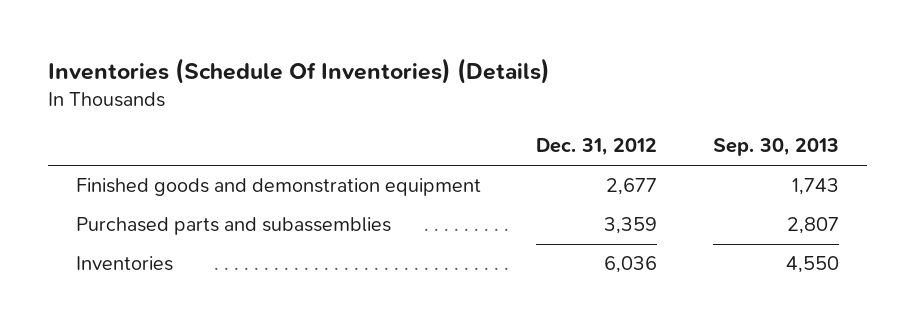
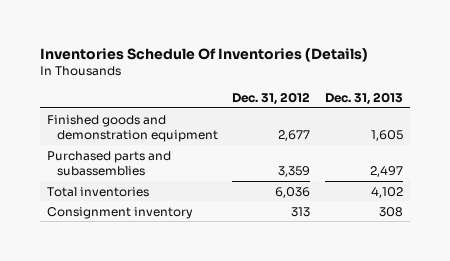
[47,58,550,85] Inventories (Schedule Of Inventories) (Details) -> [39,47,368,62] Inventories Schedule Of Inventories (Details)
[713,138,840,157] Sep. 30, 2013 -> none
none -> [324,91,403,105] Dec. 31, 2013
[75,256,173,272] Inventories -> [46,186,149,197] Total inventories
none -> [46,206,193,219] Consignment inventory

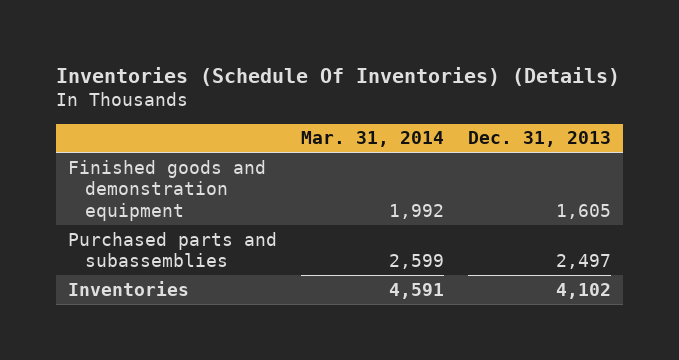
[39,47,368,62] Inventories Schedule Of Inventories (Details) -> [56,67,621,87] Inventories (Schedule Of Inventories) (Details)
[232,91,311,105] Dec. 31, 2012 -> none
none -> [301,131,445,148] Mar. 31, 2014
[46,206,193,219] Consignment inventory -> none
[46,186,149,197] Total inventories -> [68,280,190,296] Inventories

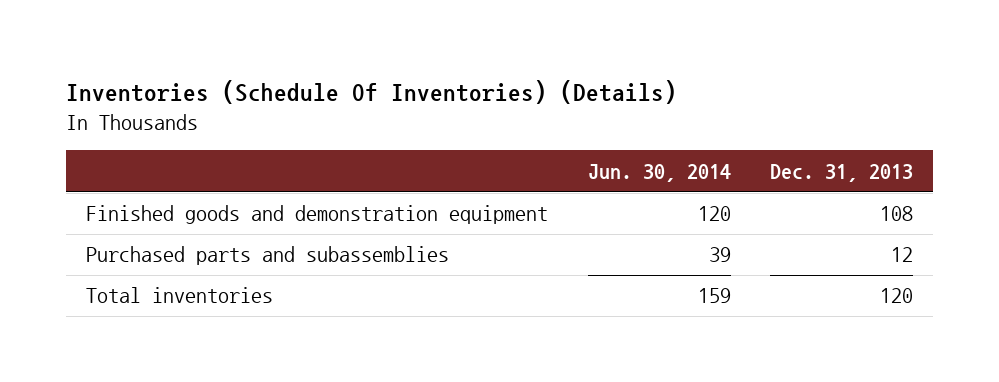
[301,131,445,148] Mar. 31, 2014 -> none
none -> [587,163,731,182] Jun. 30, 2014
[555,204,611,220] 1,605 -> [880,206,914,222] 108
[555,254,611,270] 2,497 -> [891,247,914,263] 12
[68,280,190,296] Inventories -> [85,287,273,304] Total inventories
[555,282,611,299] 4,102 -> [880,288,914,304] 120

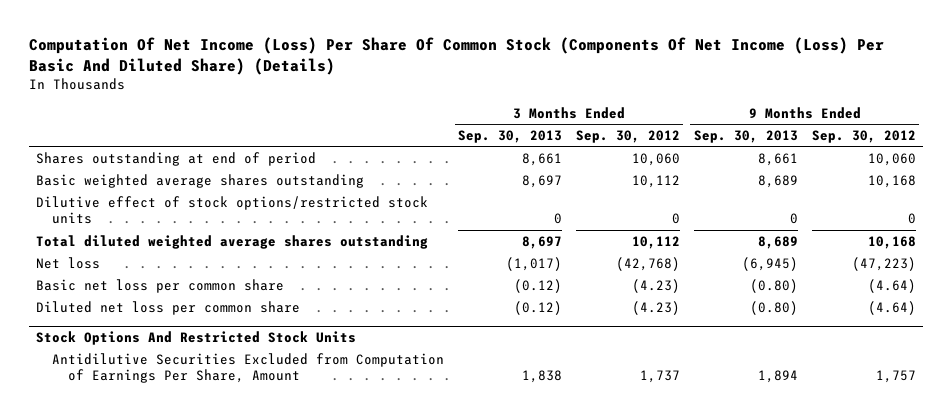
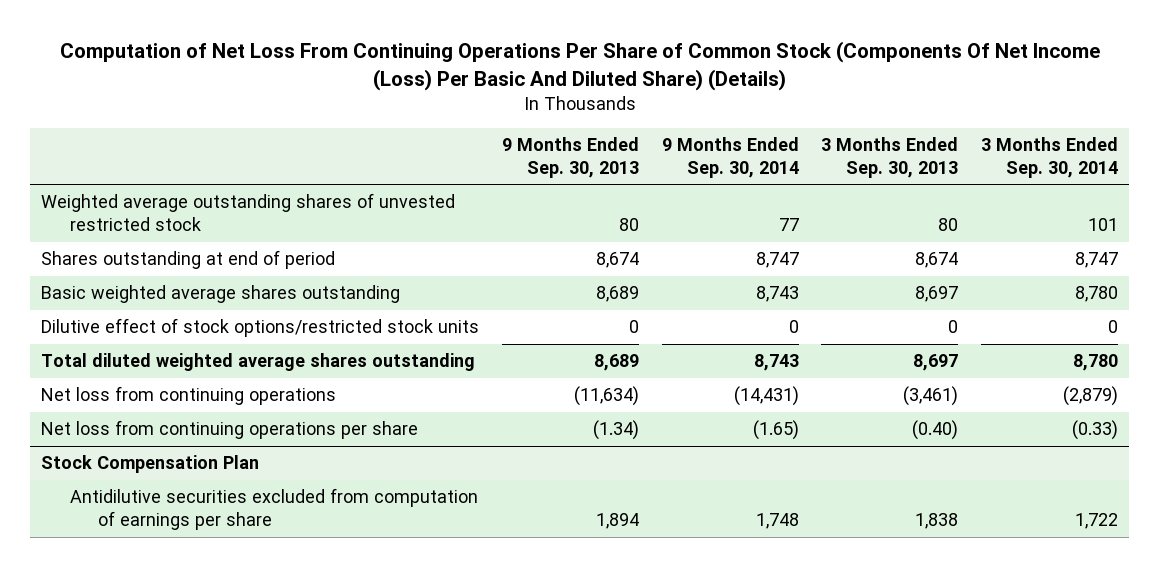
[29,36,885,75] Computation Of Net Income (Loss) Per Share Of Common Stock (Components Of Net Income (Loss) Per Basic And Diluted Share) (Details) -> [59,40,1100,91] Computation of Net Loss From Continuing Operations Per Share of Common Stock (Components Of Net Income (Loss) Per Basic And Diluted Share) (Details)
[575,130,680,144] Sep. 30, 2012 -> none
[811,130,916,144] Sep. 30, 2012 -> none
none -> [661,137,799,178] 9 Months Ended Sep. 30, 2014
none -> [981,137,1119,178] 3 Months Ended Sep. 30, 2014
none -> [41,193,456,232] Weighted average outstanding shares of unvested restricted stock
[522,152,563,166] 8,661 -> [915,252,959,269] 8,674
[757,152,798,166] 8,661 -> [596,252,640,269] 8,674
[36,256,101,269] Net loss -> none
[36,278,285,293] Basic net loss per common share -> none
[36,300,301,315] Diluted net loss per common share -> none
[36,330,357,345] Stock Options And Restricted Stock Units -> none
none -> [41,386,337,406] Net loss from continuing operations
none -> [41,420,419,440] Net loss from continuing operations per share
none -> [41,455,260,474] Stock Compensation Plan
[52,352,445,384] Antidilutive Securities Excluded from Computation of Earnings Per Share, Amount -> [69,488,478,531] Antidilutive securities excluded from computation of earnings per share

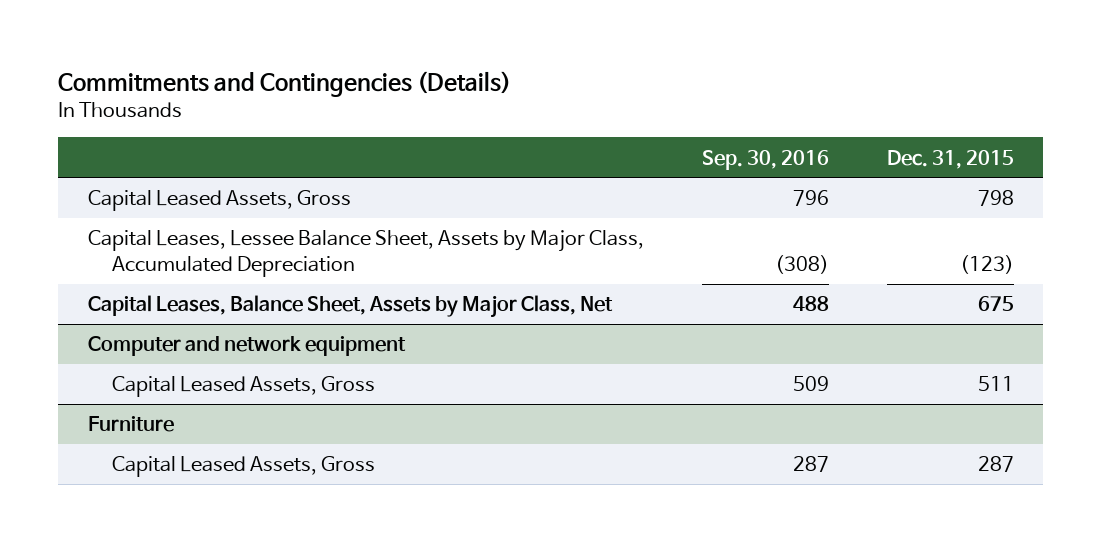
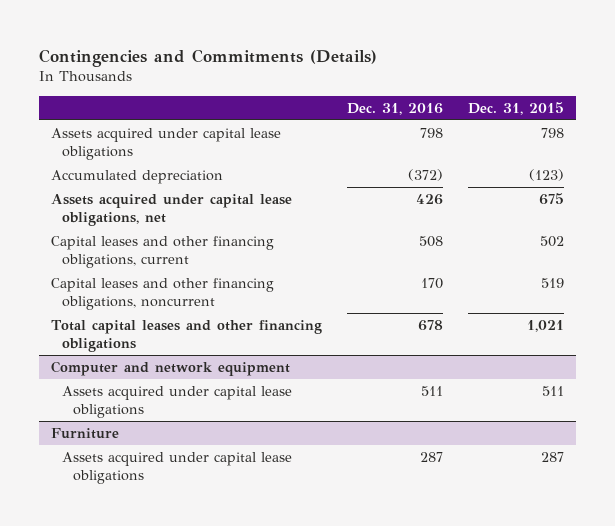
[58,70,512,97] Commitments and Contingencies (Details) -> [39,48,378,67] Contingencies and Commitments (Details)
[701,149,829,170] Sep. 30, 2016 -> none
none -> [347,102,444,115] Dec. 31, 2016
[87,190,351,212] Capital Leased Assets, Gross -> [51,127,282,160] Assets acquired under capital lease obligations
[87,230,644,278] Capital Leases, Lessee Balance Sheet, Assets by Major Class, Accumulated Depreciation -> [51,169,224,184] Accumulated depreciation
[87,295,613,319] Capital Leases, Balance Sheet, Assets by Major Class, Net -> [51,193,293,226] Assets acquired under capital lease obligations, net
none -> [51,235,275,268] Capital leases and other financing obligations, current
none -> [51,277,275,310] Capital leases and other financing obligations, noncurrent
none -> [51,319,323,352] Total capital leases and other financing obligations
[111,376,375,398] Capital Leased Assets, Gross -> [62,385,293,418] Assets acquired under capital lease obligations
[111,456,375,478] Capital Leased Assets, Gross -> [62,451,293,484] Assets acquired under capital lease obligations

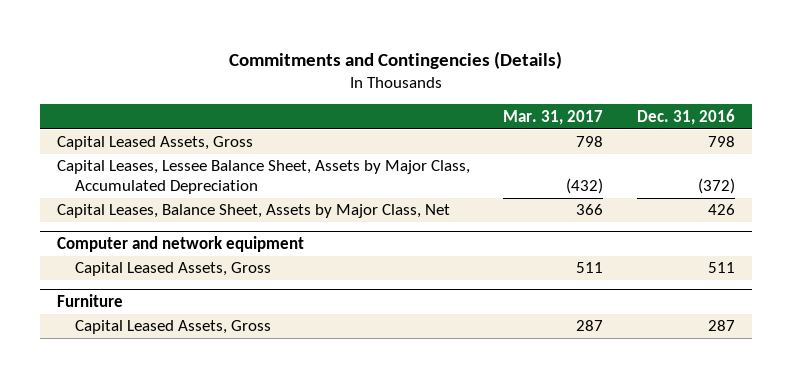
[39,48,378,67] Contingencies and Commitments (Details) -> [228,50,562,69] Commitments and Contingencies (Details)
[467,101,564,115] Dec. 31, 2015 -> none
none -> [503,109,604,125] Mar. 31, 2017
[51,235,275,268] Capital leases and other financing obligations, current -> none
[51,277,275,310] Capital leases and other financing obligations, noncurrent -> none
[51,319,323,352] Total capital leases and other financing obligations -> none
[51,127,282,160] Assets acquired under capital lease obligations -> [56,136,253,151] Capital Leased Assets, Gross
[51,169,224,184] Accumulated depreciation -> [56,160,470,194] Capital Leases, Lessee Balance Sheet, Assets by Major Class, Accumulated Depreciation
[51,193,293,226] Assets acquired under capital lease obligations, net -> [56,204,450,219] Capital Leases, Balance Sheet, Assets by Major Class, Net
[62,385,293,418] Assets acquired under capital lease obligations -> [74,262,271,277] Capital Leased Assets, Gross
[62,451,293,484] Assets acquired under capital lease obligations -> [74,320,271,335] Capital Leased Assets, Gross

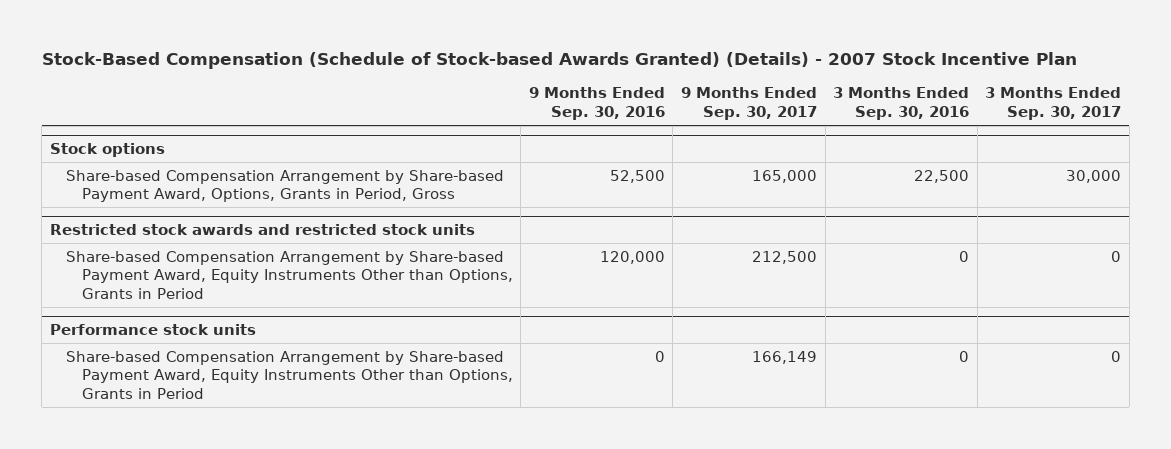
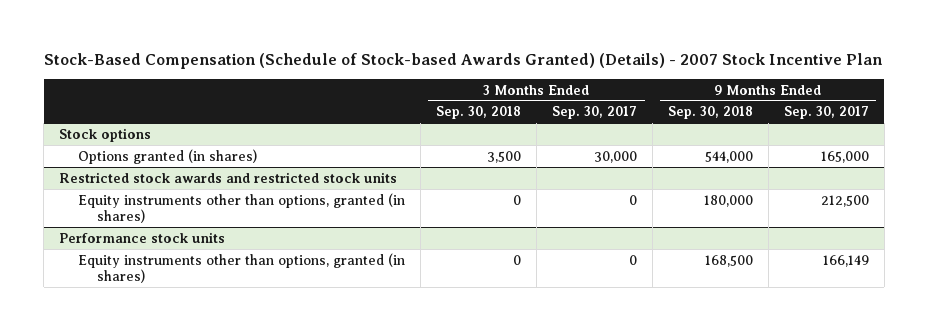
[528,87,665,121] 9 Months Ended Sep. 30, 2016 -> none
[833,87,970,121] 3 Months Ended Sep. 30, 2016 -> none
none -> [436,106,522,120] Sep. 30, 2018
none -> [667,106,753,120] Sep. 30, 2018
[65,169,504,203] Share-based Compensation Arrangement by Share-based Payment Award, Options, Grants in Period, Gross -> [78,148,258,164] Options granted (in shares)
[65,250,513,300] Share-based Compensation Arrangement by Share-based Payment Award, Equity Instruments Other than Options, Grants in Period -> [78,192,406,223] Equity instruments other than options, granted (in shares)
[65,350,513,400] Share-based Compensation Arrangement by Share-based Payment Award, Equity Instruments Other than Options, Grants in Period -> [78,252,406,283] Equity instruments other than options, granted (in shares)

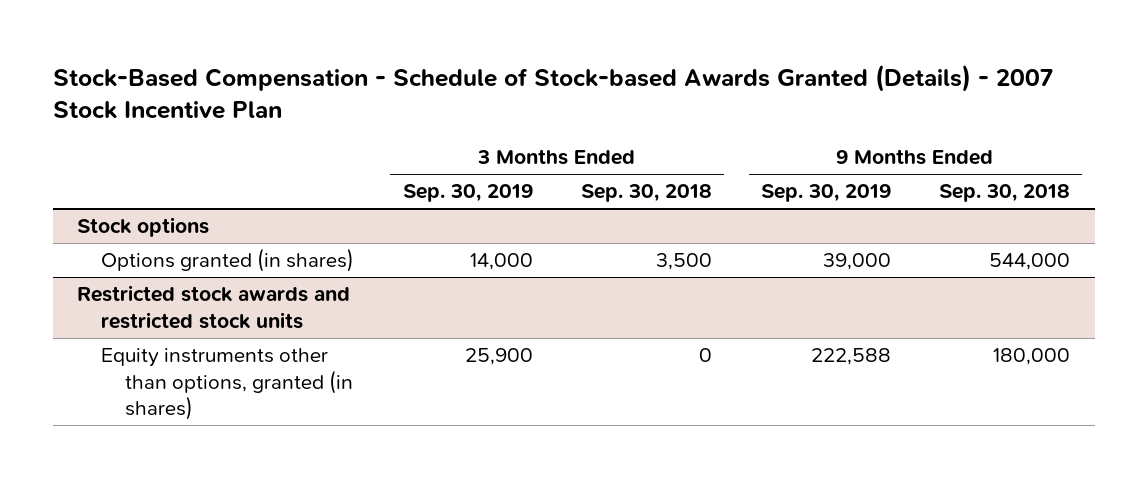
[43,53,883,70] Stock-Based Compensation (Schedule of Stock-based Awards Granted) (Details) - 2007 Stock Incentive Plan -> [52,63,1053,120] Stock-Based Compensation - Schedule of Stock-based Awards Granted (Details) - 2007 Stock Incentive Plan
[551,106,637,120] Sep. 30, 2017 -> none
[783,106,869,120] Sep. 30, 2017 -> none
none -> [402,184,533,203] Sep. 30, 2019
none -> [760,184,891,203] Sep. 30, 2019
[58,231,225,243] Performance stock units -> none
[78,252,406,283] Equity instruments other than options, granted (in shares) -> none

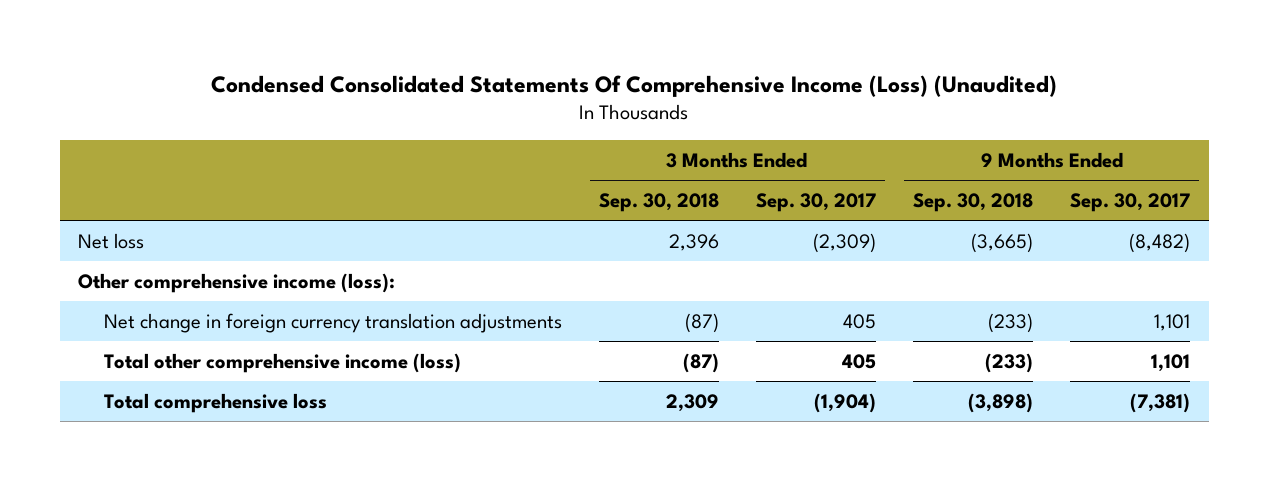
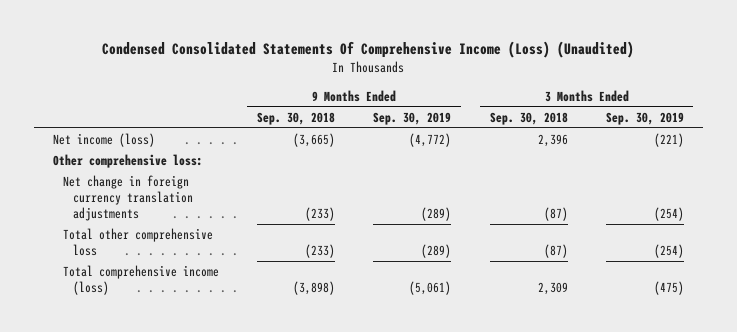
[756,193,877,213] Sep. 30, 2017 -> none
[1070,193,1191,213] Sep. 30, 2017 -> none
none -> [373,111,452,125] Sep. 30, 2019
none -> [605,111,684,125] Sep. 30, 2019
[78,232,145,249] Net loss -> [52,133,155,148] Net income (loss)
[78,272,396,293] Other comprehensive income (loss): -> [52,154,203,169] Other comprehensive loss:
[103,352,461,373] Total other comprehensive income (loss) -> [62,228,213,257] Total other comprehensive loss
[103,392,327,413] Total comprehensive loss -> [62,265,219,296] Total comprehensive income (loss)

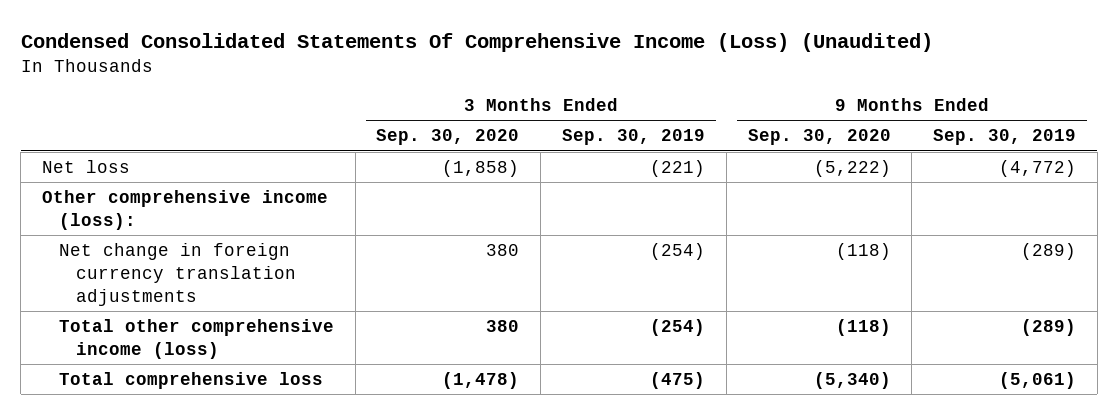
[257,111,336,125] Sep. 30, 2018 -> none
[489,111,568,125] Sep. 30, 2018 -> none
none -> [376,129,520,146] Sep. 30, 2020
none -> [747,129,891,146] Sep. 30, 2020
[52,133,155,148] Net income (loss) -> [42,160,131,174] Net loss
[52,154,203,169] Other comprehensive loss: -> [42,190,329,230] Other comprehensive income (loss):
[62,228,213,257] Total other comprehensive loss -> [58,319,334,359] Total other comprehensive income (loss)
[62,265,219,296] Total comprehensive income (loss) -> [58,372,323,390] Total comprehensive loss

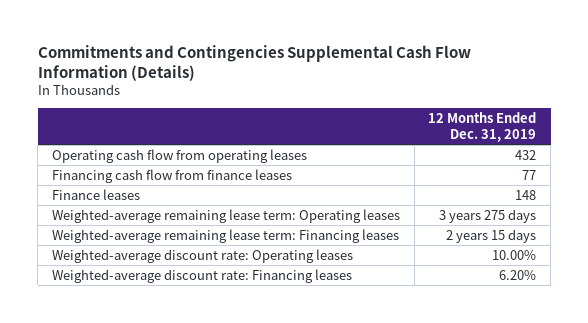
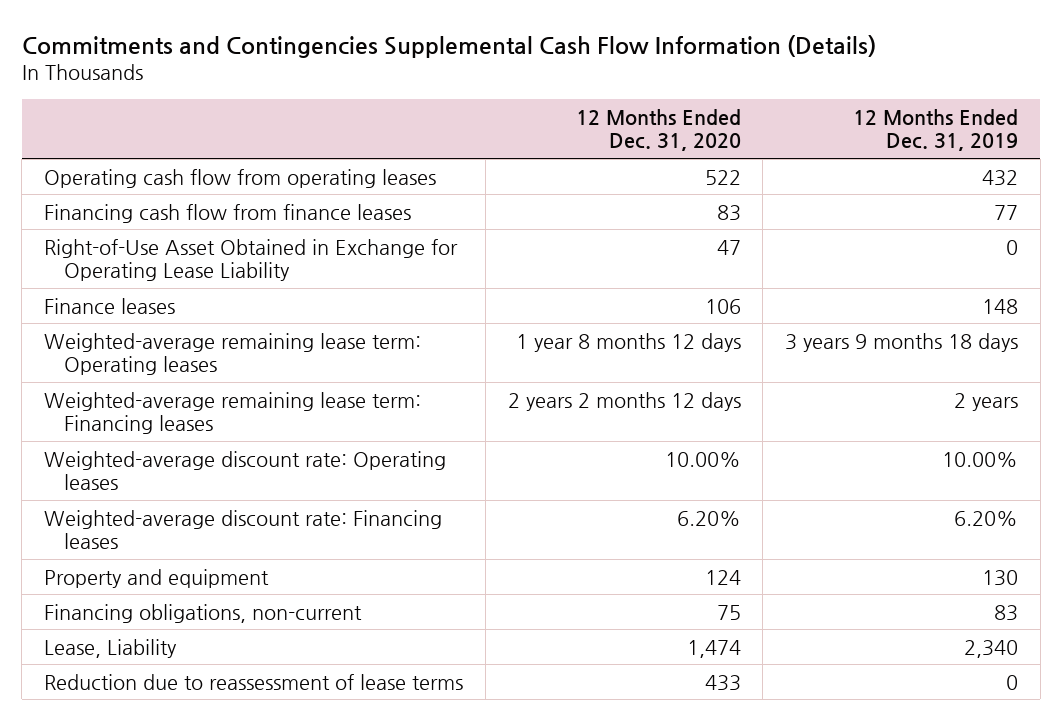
none -> [575,108,741,152] 12 Months Ended Dec. 31, 2020
none -> [44,238,459,282] Right-of-Use Asset Obtained in Exchange for Operating Lease Liability
[439,208,537,223] 3 years 275 days -> [784,332,1018,352] 3 years 9 months 18 days
[446,228,537,243] 2 years 15 days -> [953,392,1018,411] 2 years
none -> [44,568,270,588] Property and equipment
none -> [44,603,363,623] Financing obligations, non-current
none -> [44,638,178,658] Lease, Liability
none -> [44,673,464,690] Reduction due to reassessment of lease terms

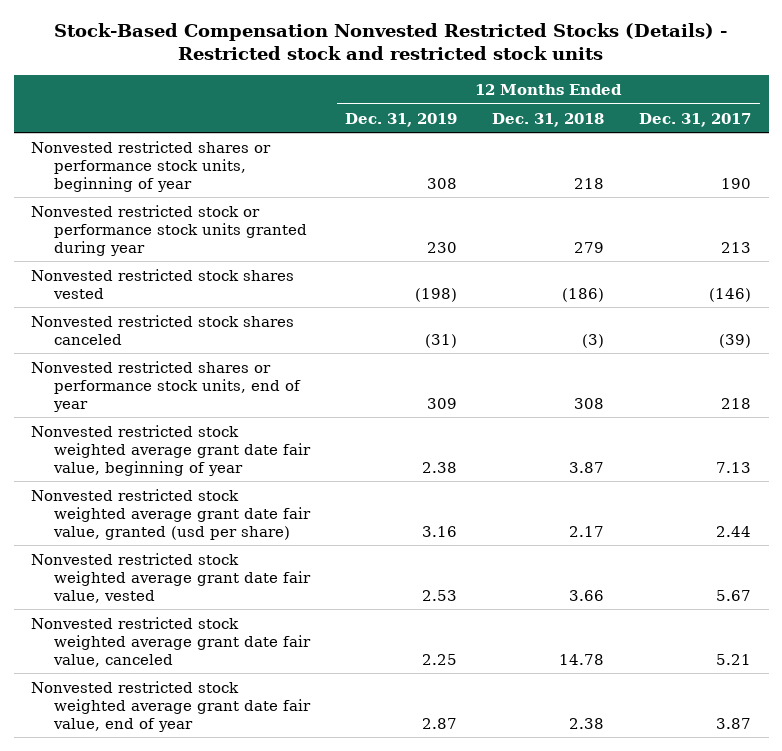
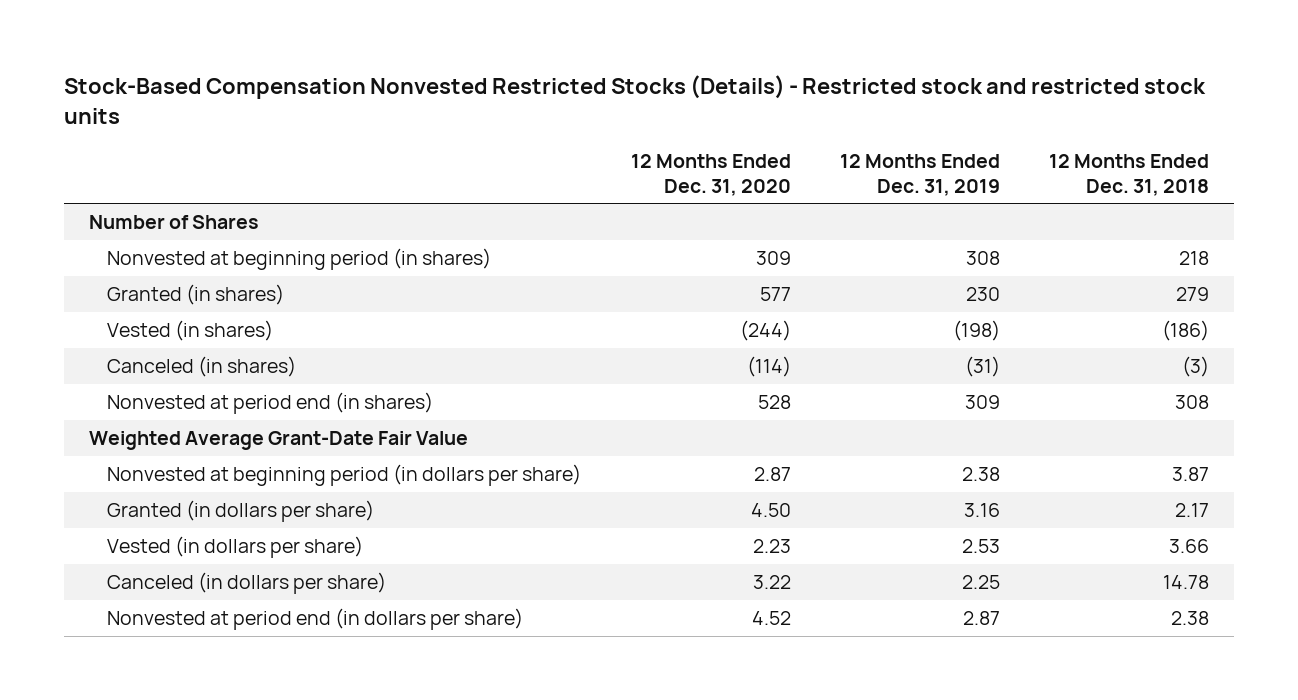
[639,112,752,127] Dec. 31, 2017 -> none
none -> [630,154,791,196] 12 Months Ended Dec. 31, 2020
none -> [88,214,259,229] Number of Shares
[31,140,272,192] Nonvested restricted shares or performance stock units, beginning of year -> [107,247,492,270] Nonvested at beginning period (in shares)
[31,204,308,256] Nonvested restricted stock or performance stock units granted during year -> [107,283,285,305] Granted (in shares)
[31,268,295,299] Nonvested restricted stock shares vested -> [107,319,274,341] Vested (in shares)
[31,314,295,345] Nonvested restricted stock shares canceled -> [107,355,297,377] Canceled (in shares)
[31,360,302,412] Nonvested restricted shares or performance stock units, end of year -> [107,391,434,414] Nonvested at period end (in shares)
none -> [88,430,468,450] Weighted Average Grant-Date Fair Value
[31,424,312,476] Nonvested restricted stock weighted average grant date fair value, beginning of year -> [107,463,582,486] Nonvested at beginning period (in dollars per share)
[31,488,312,540] Nonvested restricted stock weighted average grant date fair value, granted (usd per share) -> [107,499,375,522] Granted (in dollars per share)
[31,552,312,603] Nonvested restricted stock weighted average grant date fair value, vested -> [107,535,364,558] Vested (in dollars per share)
[31,616,312,667] Nonvested restricted stock weighted average grant date fair value, canceled -> [107,571,387,594] Canceled (in dollars per share)
[31,680,312,732] Nonvested restricted stock weighted average grant date fair value, end of year -> [107,607,524,630] Nonvested at period end (in dollars per share)

